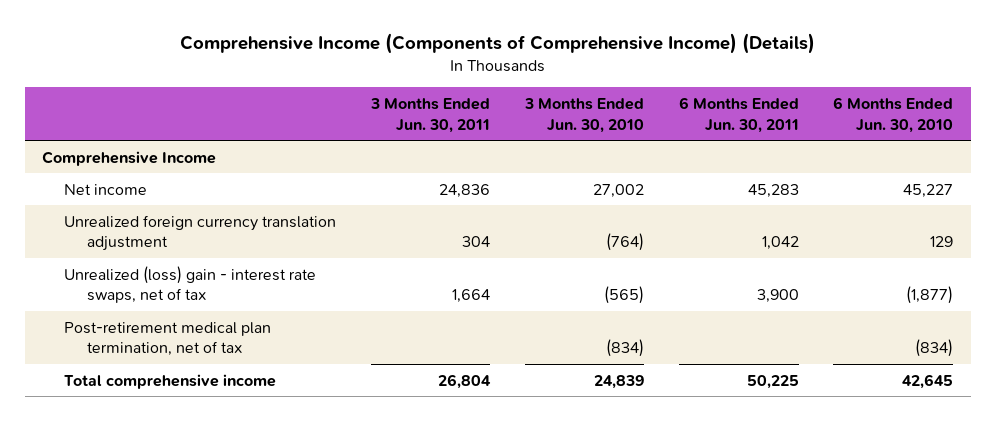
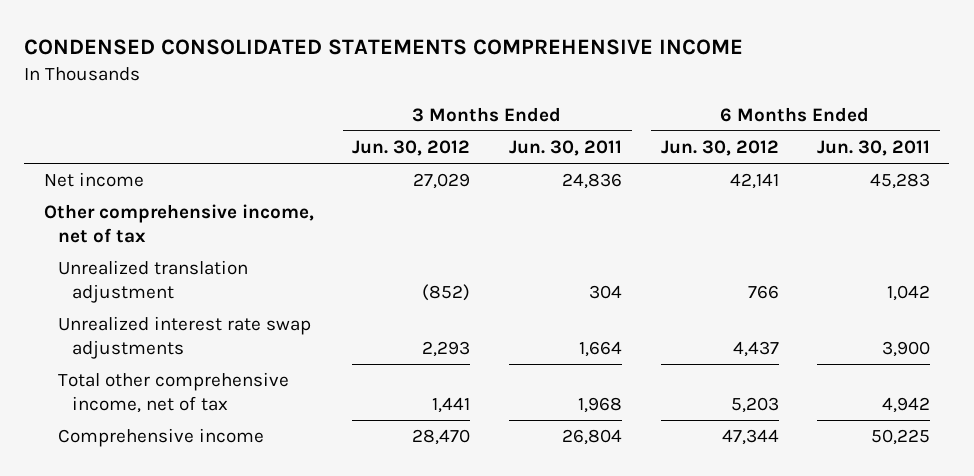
[179,33,815,55] Comprehensive Income (Components of Comprehensive Income) (Details) -> [24,38,744,55] CONDENSED CONSOLIDATED STATEMENTS COMPREHENSIVE INCOME
[523,97,644,133] 3 Months Ended Jun. 30, 2010 -> none
[833,96,954,133] 6 Months Ended Jun. 30, 2010 -> none
none -> [352,139,471,156] Jun. 30, 2012
none -> [660,139,779,156] Jun. 30, 2012
[41,150,216,166] Comprehensive Income -> none
[64,321,272,357] Post-retirement medical plan termination, net of tax -> none
none -> [43,204,314,244] Other comprehensive income, net of tax
[64,214,337,252] Unrealized foreign currency translation adjustment -> [57,260,248,304] Unrealized translation adjustment
[64,265,317,304] Unrealized (loss) gain - interest rate swaps, net of tax -> [57,316,311,360] Unrealized interest rate swap adjustments
none -> [57,372,289,414] Total other comprehensive income, net of tax
[64,373,277,389] Total comprehensive income -> [57,428,264,448] Comprehensive income

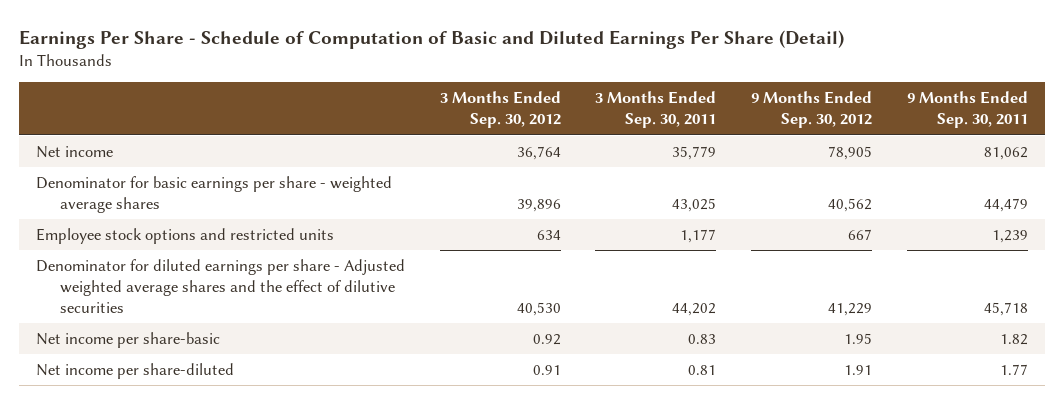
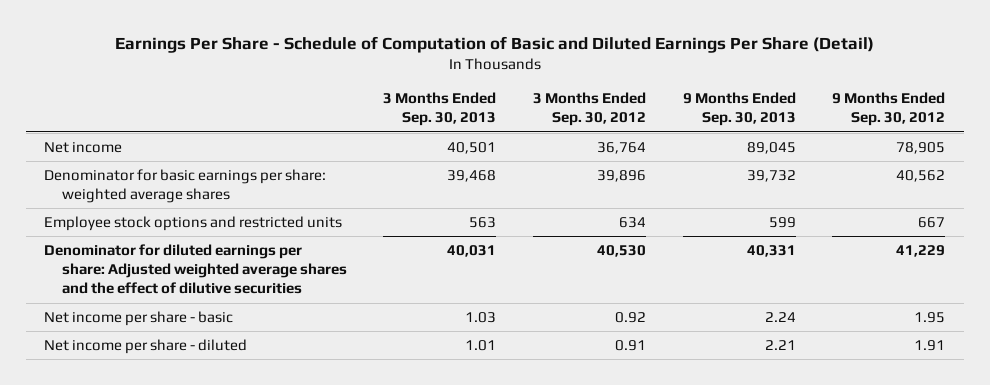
[595,91,717,129] 3 Months Ended Sep. 30, 2011 -> none
[906,91,1028,129] 9 Months Ended Sep. 30, 2011 -> none
none -> [383,92,497,127] 3 Months Ended Sep. 30, 2013
none -> [682,92,796,127] 9 Months Ended Sep. 30, 2013
[35,175,392,213] Denominator for basic earnings per share - weighted average shares -> [44,168,327,204] Denominator for basic earnings per share: weighted average shares
[35,258,405,313] Denominator for diluted earnings per share - Adjusted weighted average shares and the effect of dilutive securities -> [44,243,347,295] Denominator for diluted earnings per share: Adjusted weighted average shares and the effect of dilutive securities
[35,331,220,348] Net income per share-basic -> [44,310,234,326] Net income per share - basic
[35,362,234,379] Net income per share-diluted -> [44,338,248,354] Net income per share - diluted

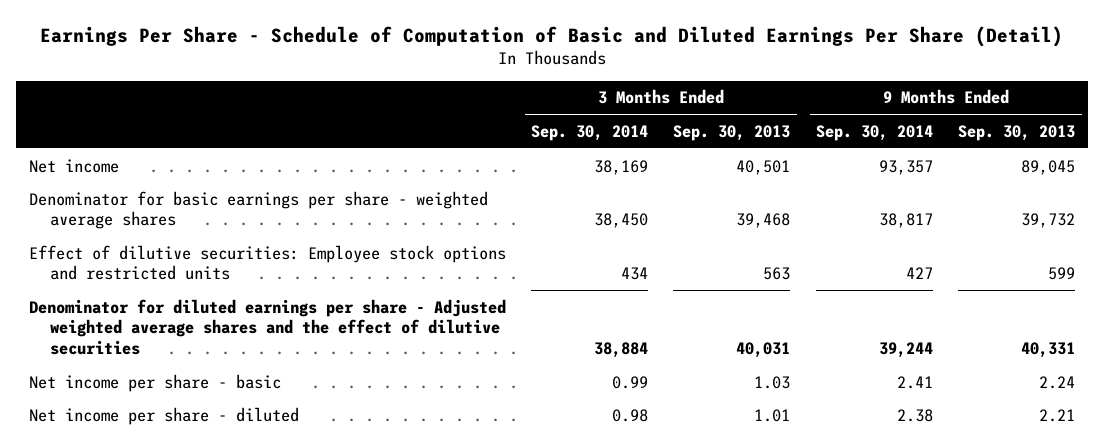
[532,92,646,127] 3 Months Ended Sep. 30, 2012 -> none
[832,92,946,127] 9 Months Ended Sep. 30, 2012 -> none
none -> [530,124,648,141] Sep. 30, 2014
none -> [815,124,933,141] Sep. 30, 2014
[44,168,327,204] Denominator for basic earnings per share: weighted average shares -> [28,190,488,230] Denominator for basic earnings per share - weighted average shares
[44,215,343,231] Employee stock options and restricted units -> [28,244,506,281] Effect of dilutive securities: Employee stock options and restricted units
[44,243,347,295] Denominator for diluted earnings per share: Adjusted weighted average shares and the effect of dilutive securities -> [28,298,506,355] Denominator for diluted earnings per share - Adjusted weighted average shares and the effect of dilutive securities

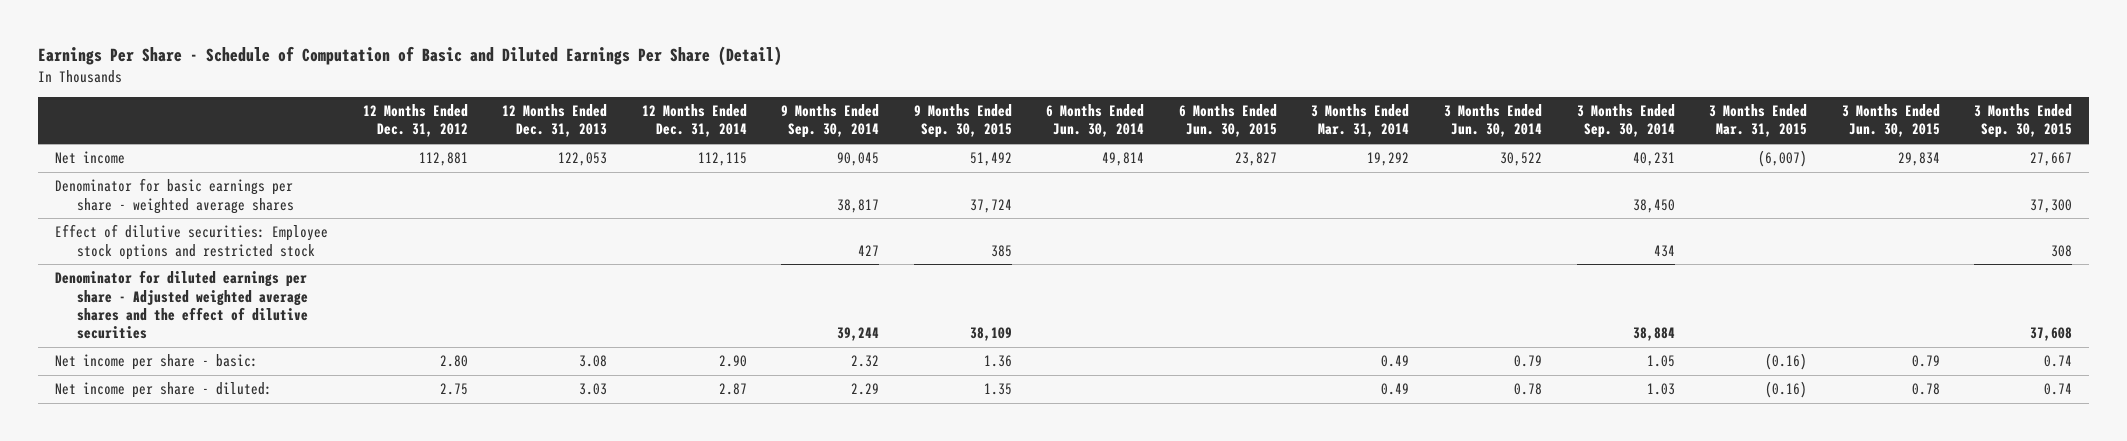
[673,124,791,141] Sep. 30, 2013 -> none
[958,124,1076,141] Sep. 30, 2013 -> none
none -> [362,104,468,138] 12 Months Ended Dec. 31, 2012
none -> [502,104,608,138] 12 Months Ended Dec. 31, 2013
none -> [641,104,747,138] 12 Months Ended Dec. 31, 2014
none -> [913,104,1012,139] 9 Months Ended Sep. 30, 2015
none -> [1046,104,1145,138] 6 Months Ended Jun. 30, 2014
none -> [1178,104,1277,138] 6 Months Ended Jun. 30, 2015
none -> [1311,104,1410,138] 3 Months Ended Mar. 31, 2014
none -> [1444,104,1543,138] 3 Months Ended Jun. 30, 2014
none -> [1709,104,1808,138] 3 Months Ended Mar. 31, 2015
none -> [1841,104,1940,138] 3 Months Ended Jun. 30, 2015
none -> [1974,104,2073,139] 3 Months Ended Sep. 30, 2015
[593,159,648,175] 38,169 -> [1632,152,1675,167] 40,231
[878,159,933,175] 93,357 -> [837,152,880,167] 90,045
[28,244,506,281] Effect of dilutive securities: Employee stock options and restricted units -> [55,224,329,260] Effect of dilutive securities: Employee stock options and restricted stock
[28,373,281,392] Net income per share - basic -> [55,354,259,371] Net income per share - basic:
[611,375,648,389] 0.99 -> [1646,355,1675,368] 1.05
[896,375,933,389] 2.41 -> [851,355,880,368] 2.32
[28,406,299,425] Net income per share - diluted -> [55,382,273,399] Net income per share - diluted:
[611,408,648,422] 0.98 -> [1646,383,1675,396] 1.03
[896,408,933,422] 2.38 -> [851,383,880,396] 2.29

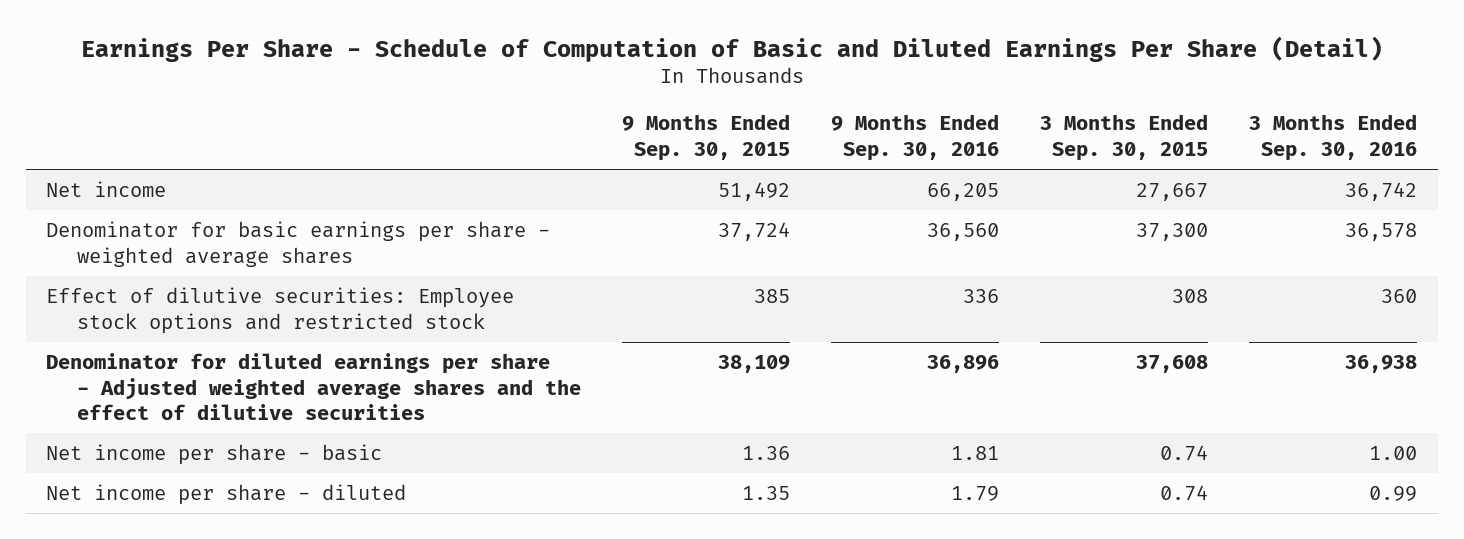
[362,104,468,138] 12 Months Ended Dec. 31, 2012 -> none
[502,104,608,138] 12 Months Ended Dec. 31, 2013 -> none
[641,104,747,138] 12 Months Ended Dec. 31, 2014 -> none
[781,104,880,139] 9 Months Ended Sep. 30, 2014 -> none
[1046,104,1145,138] 6 Months Ended Jun. 30, 2014 -> none
[1178,104,1277,138] 6 Months Ended Jun. 30, 2015 -> none
[1311,104,1410,138] 3 Months Ended Mar. 31, 2014 -> none
[1444,104,1543,138] 3 Months Ended Jun. 30, 2014 -> none
[1576,104,1675,139] 3 Months Ended Sep. 30, 2014 -> none
[1709,104,1808,138] 3 Months Ended Mar. 31, 2015 -> none
[1841,104,1940,138] 3 Months Ended Jun. 30, 2015 -> none
none -> [831,114,1000,161] 9 Months Ended Sep. 30, 2016
none -> [1249,114,1418,161] 3 Months Ended Sep. 30, 2016
[55,354,259,371] Net income per share - basic: -> [46,444,383,466] Net income per share - basic
[55,382,273,399] Net income per share - diluted: -> [46,484,407,506] Net income per share - diluted

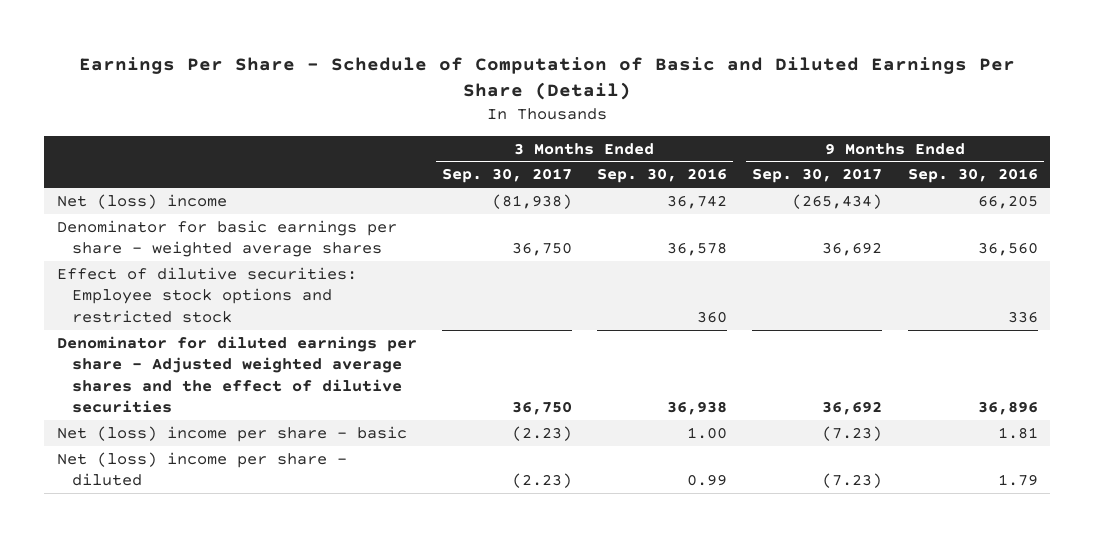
[621,114,790,161] 9 Months Ended Sep. 30, 2015 -> none
[1040,114,1209,161] 3 Months Ended Sep. 30, 2015 -> none
none -> [441,168,572,184] Sep. 30, 2017
none -> [752,168,883,184] Sep. 30, 2017
[46,181,167,198] Net income -> [56,193,227,209] Net (loss) income
[46,444,383,466] Net income per share - basic -> [56,425,407,442] Net (loss) income per share - basic
[46,484,407,506] Net income per share - diluted -> [56,451,347,487] Net (loss) income per share - diluted

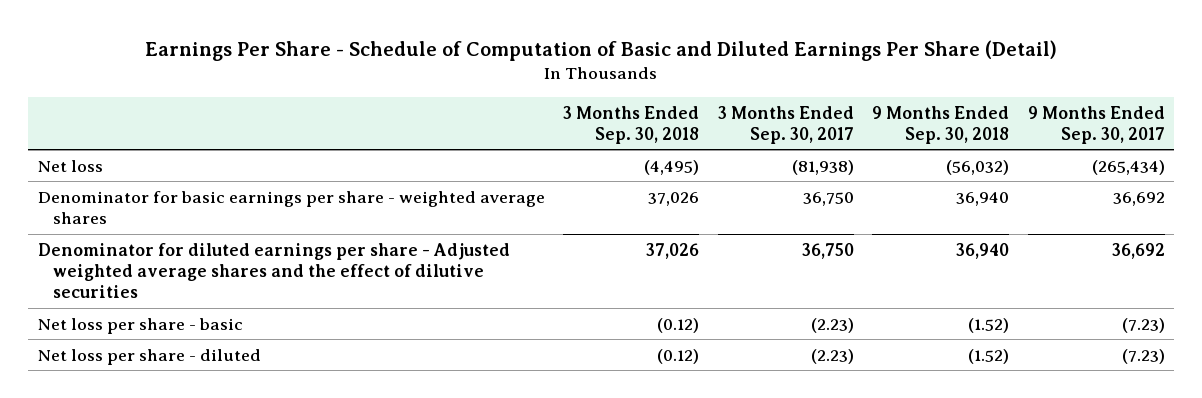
[597,168,728,184] Sep. 30, 2016 -> none
[907,168,1038,184] Sep. 30, 2016 -> none
none -> [563,105,700,144] 3 Months Ended Sep. 30, 2018
none -> [872,105,1010,144] 9 Months Ended Sep. 30, 2018
[56,193,227,209] Net (loss) income -> [37,159,103,172] Net loss
[56,266,357,323] Effect of dilutive securities: Employee stock options and restricted stock -> none
[56,425,407,442] Net (loss) income per share - basic -> [37,317,243,334] Net loss per share - basic
[56,451,347,487] Net (loss) income per share - diluted -> [37,348,261,365] Net loss per share - diluted

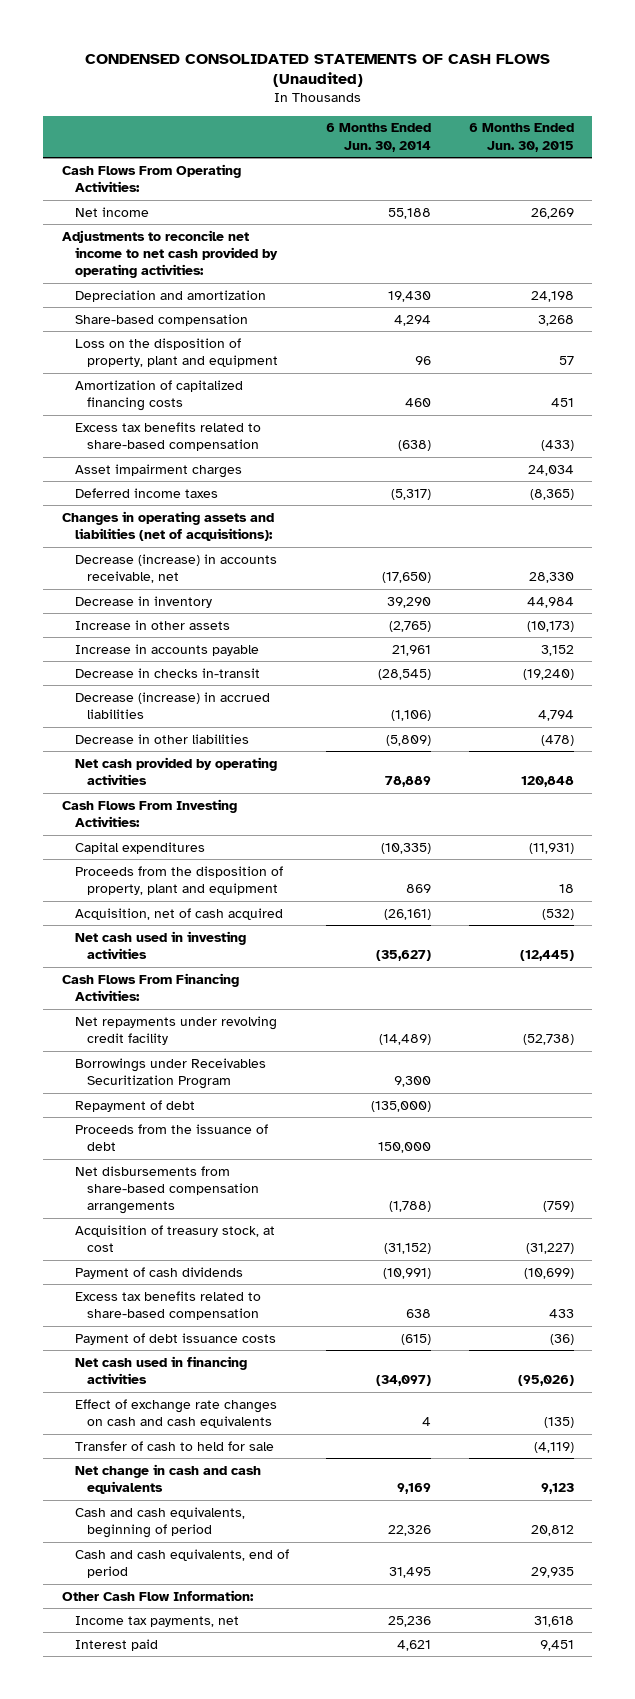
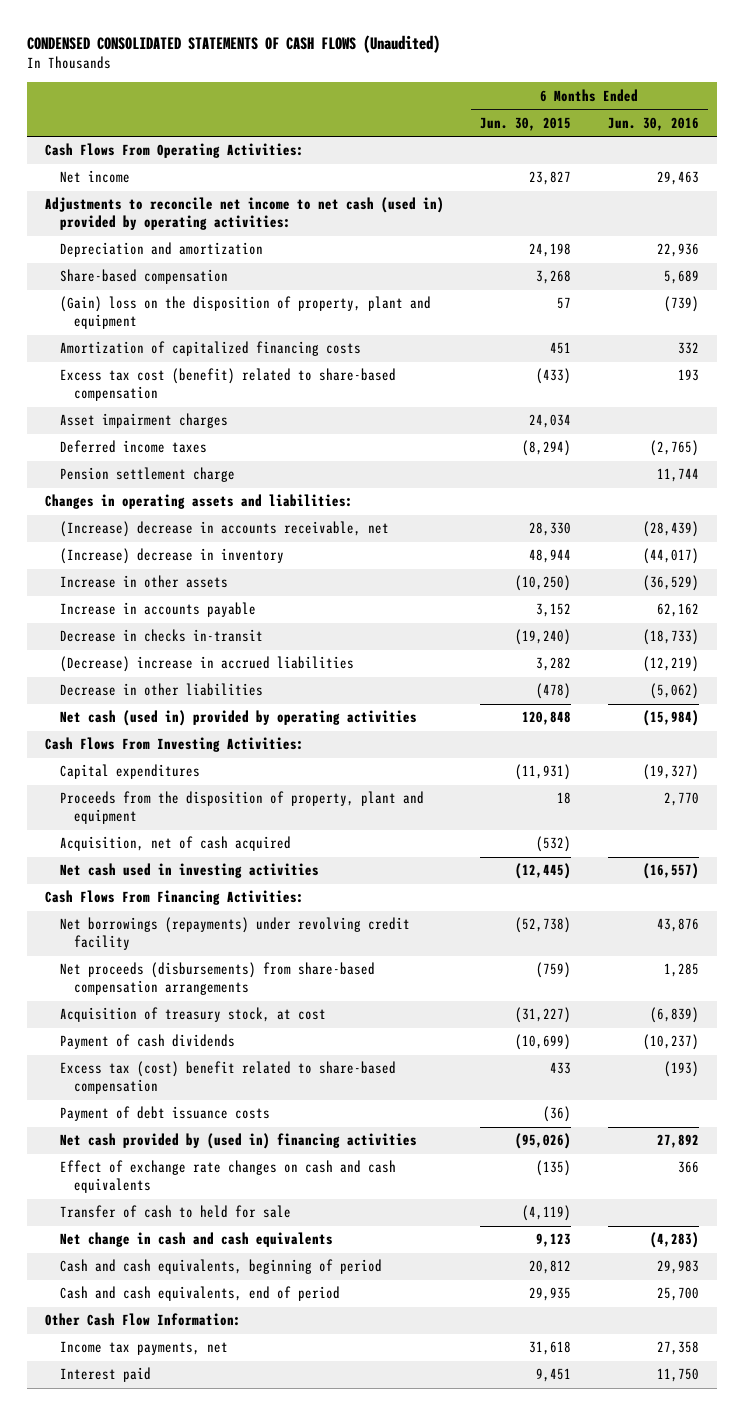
[326,123,432,152] 6 Months Ended Jun. 30, 2014 -> none
none -> [607,116,699,131] Jun. 30, 2016
[530,207,574,219] 26,269 -> [529,171,572,186] 23,827
[61,229,278,279] Adjustments to reconcile net income to net cash provided by operating activities: -> [44,197,444,231] Adjustments to reconcile net income to net cash (used in) provided by operating activities:
[74,337,279,367] Loss on the disposition of property, plant and equipment -> [59,296,431,330] (Gain) loss on the disposition of property, plant and equipment
[74,421,261,451] Excess tax benefits related to share-based compensation -> [59,368,396,402] Excess tax cost (benefit) related to share-based compensation
[529,488,574,500] (8,365) -> [522,440,572,457] (8,294)
none -> [59,467,235,483] Pension settlement charge
[61,510,274,541] Changes in operating assets and liabilities (net of acquisitions): -> [44,494,353,510] Changes in operating assets and liabilities:
[74,553,277,583] Decrease (increase) in accounts receivable, net -> [59,521,389,538] (Increase) decrease in accounts receivable, net
[74,595,212,608] Decrease in inventory -> [59,548,284,565] (Increase) decrease in inventory
[526,596,574,608] 44,984 -> [529,549,572,564] 48,944
[526,620,574,632] (10,173) -> [515,575,572,592] (10,250)
[74,691,270,719] Decrease (increase) in accrued liabilities -> [59,656,354,673] (Decrease) increase in accrued liabilities
[537,709,574,721] 4,794 -> [536,657,572,672] 3,282
[74,756,277,785] Net cash provided by operating activities -> [59,710,417,727] Net cash (used in) provided by operating activities
[74,1057,266,1089] Borrowings under Receivables Securitization Program -> none
[74,1099,195,1112] Repayment of debt -> none
[74,1123,268,1151] Proceeds from the issuance of debt -> none
[74,1015,277,1045] Net repayments under revolving credit facility -> [59,917,410,951] Net borrowings (repayments) under revolving credit facility
[74,1165,260,1215] Net disbursements from share-based compensation arrangements -> [59,962,375,996] Net proceeds (disbursements) from share-based compensation arrangements
[74,1290,261,1320] Excess tax benefits related to share-based compensation -> [59,1061,396,1095] Excess tax (cost) benefit related to share-based compensation
[74,1355,247,1384] Net cash used in financing activities -> [59,1133,417,1150] Net cash provided by (used in) financing activities

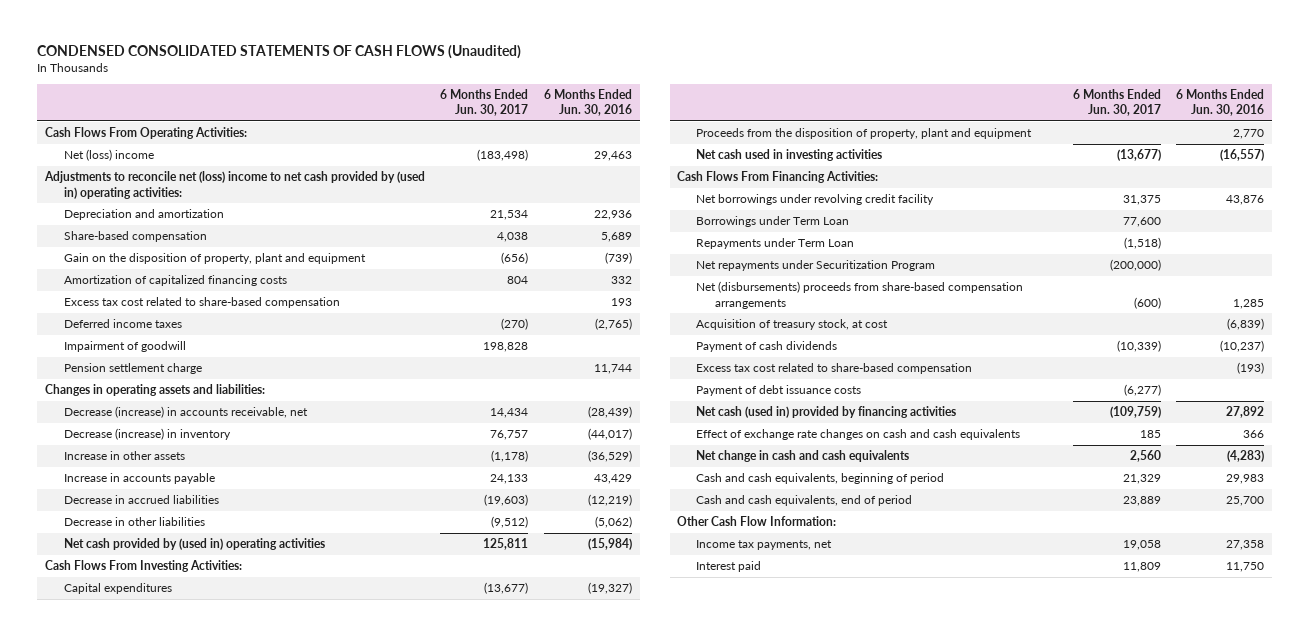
[480,116,572,131] Jun. 30, 2015 -> none
none -> [440,88,529,117] 6 Months Ended Jun. 30, 2017
[59,170,130,184] Net income -> [63,149,154,162] Net (loss) income
[44,197,444,231] Adjustments to reconcile net income to net cash (used in) provided by operating activities: -> [43,171,425,199] Adjustments to reconcile net (loss) income to net cash provided by (used in) operating activities:
[59,296,431,330] (Gain) loss on the disposition of property, plant and equipment -> [63,253,366,265] Gain on the disposition of property, plant and equipment
[59,413,228,429] Asset impairment charges -> none
[59,368,396,402] Excess tax cost (benefit) related to share-based compensation -> [63,297,340,309] Excess tax cost related to share-based compensation
none -> [63,341,186,353] Impairment of goodwill
[59,521,389,538] (Increase) decrease in accounts receivable, net -> [63,406,308,419] Decrease (increase) in accounts receivable, net
[59,548,284,565] (Increase) decrease in inventory -> [63,428,231,441] Decrease (increase) in inventory
[59,629,263,643] Decrease in checks in-transit -> none
[656,603,699,618] 62,162 -> [594,474,633,485] 43,429
[59,656,354,673] (Decrease) increase in accrued liabilities -> [63,495,219,505] Decrease in accrued liabilities
[59,710,417,727] Net cash (used in) provided by operating activities -> [63,538,325,551] Net cash provided by (used in) operating activities
[59,836,291,852] Acquisition, net of cash acquired -> none
[59,917,410,951] Net borrowings (repayments) under revolving credit facility -> [696,194,935,206] Net borrowings under revolving credit facility
none -> [696,216,850,228] Borrowings under Term Loan
none -> [696,238,855,250] Repayments under Term Loan
none -> [696,260,936,272] Net repayments under Securitization Program
[59,962,375,996] Net proceeds (disbursements) from share-based compensation arrangements -> [696,281,1024,309] Net (disbursements) proceeds from share-based compensation arrangements
[59,1061,396,1095] Excess tax (cost) benefit related to share-based compensation -> [696,363,973,375] Excess tax cost related to share-based compensation
[59,1133,417,1150] Net cash provided by (used in) financing activities -> [696,406,957,419] Net cash (used in) provided by financing activities
[59,1205,291,1219] Transfer of cash to held for sale -> none

